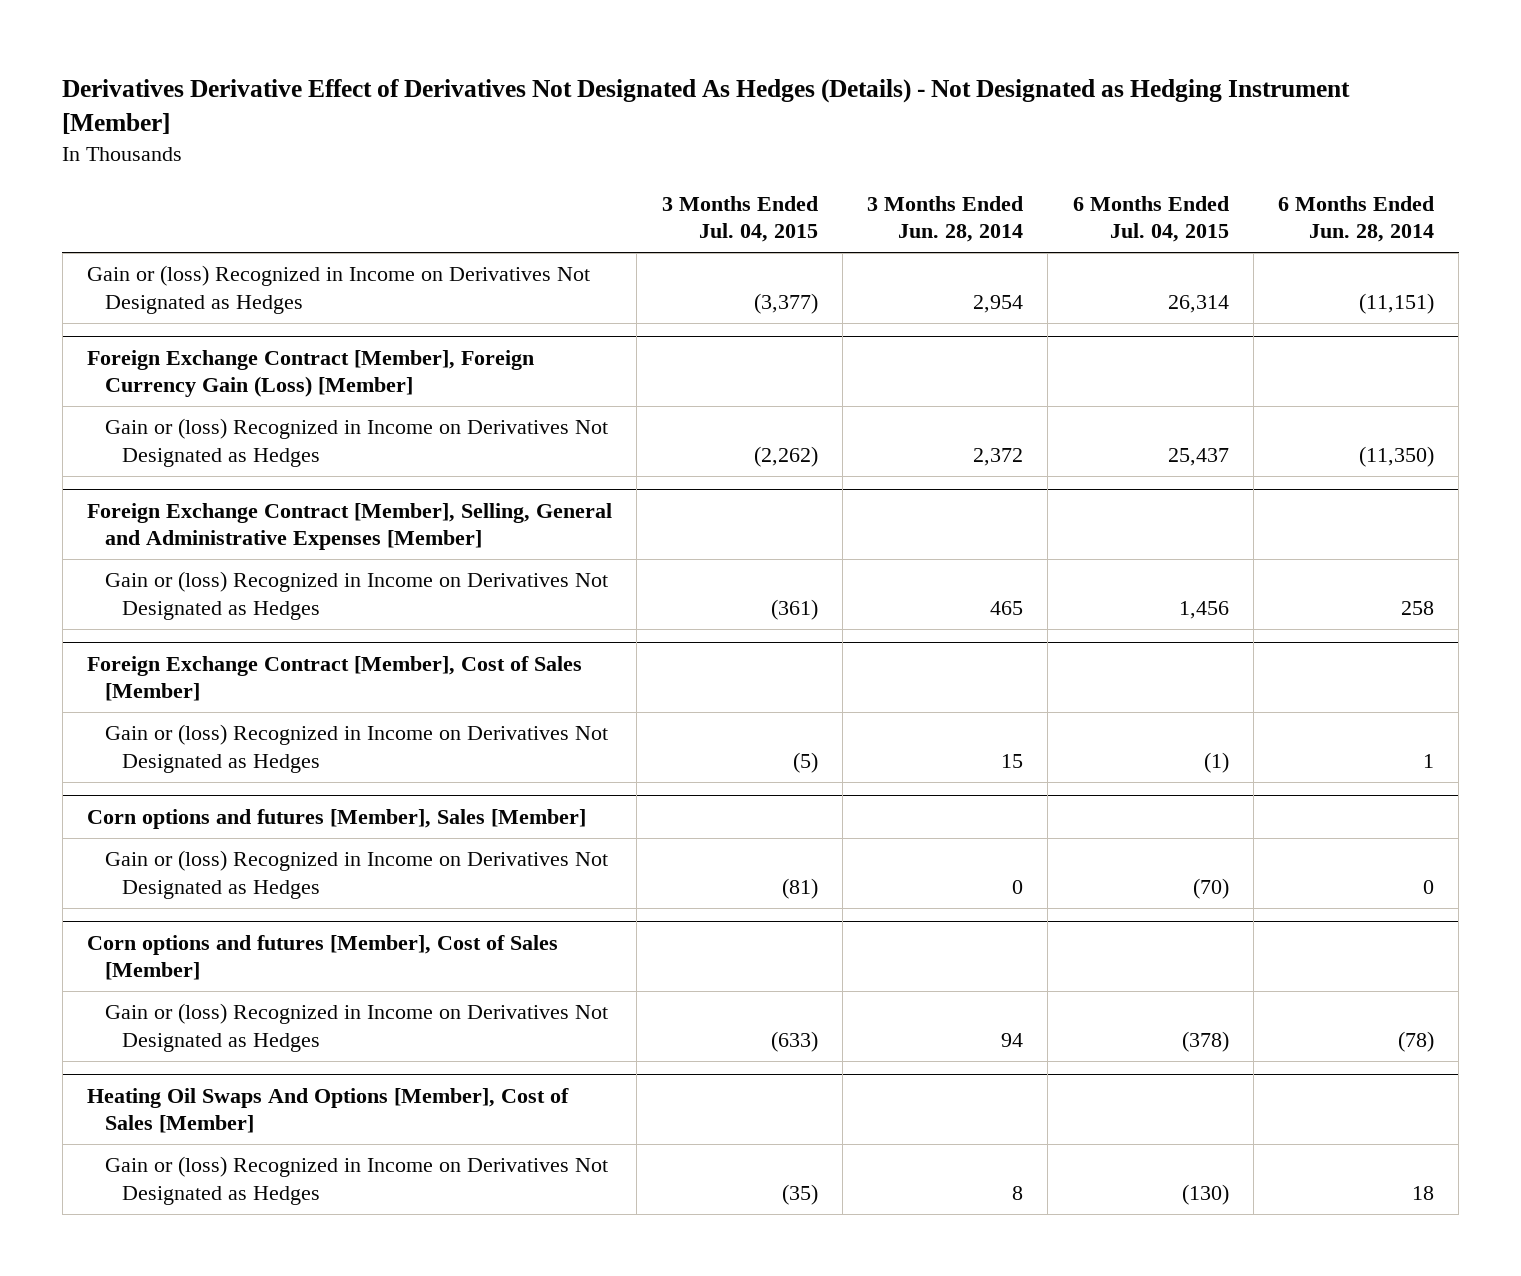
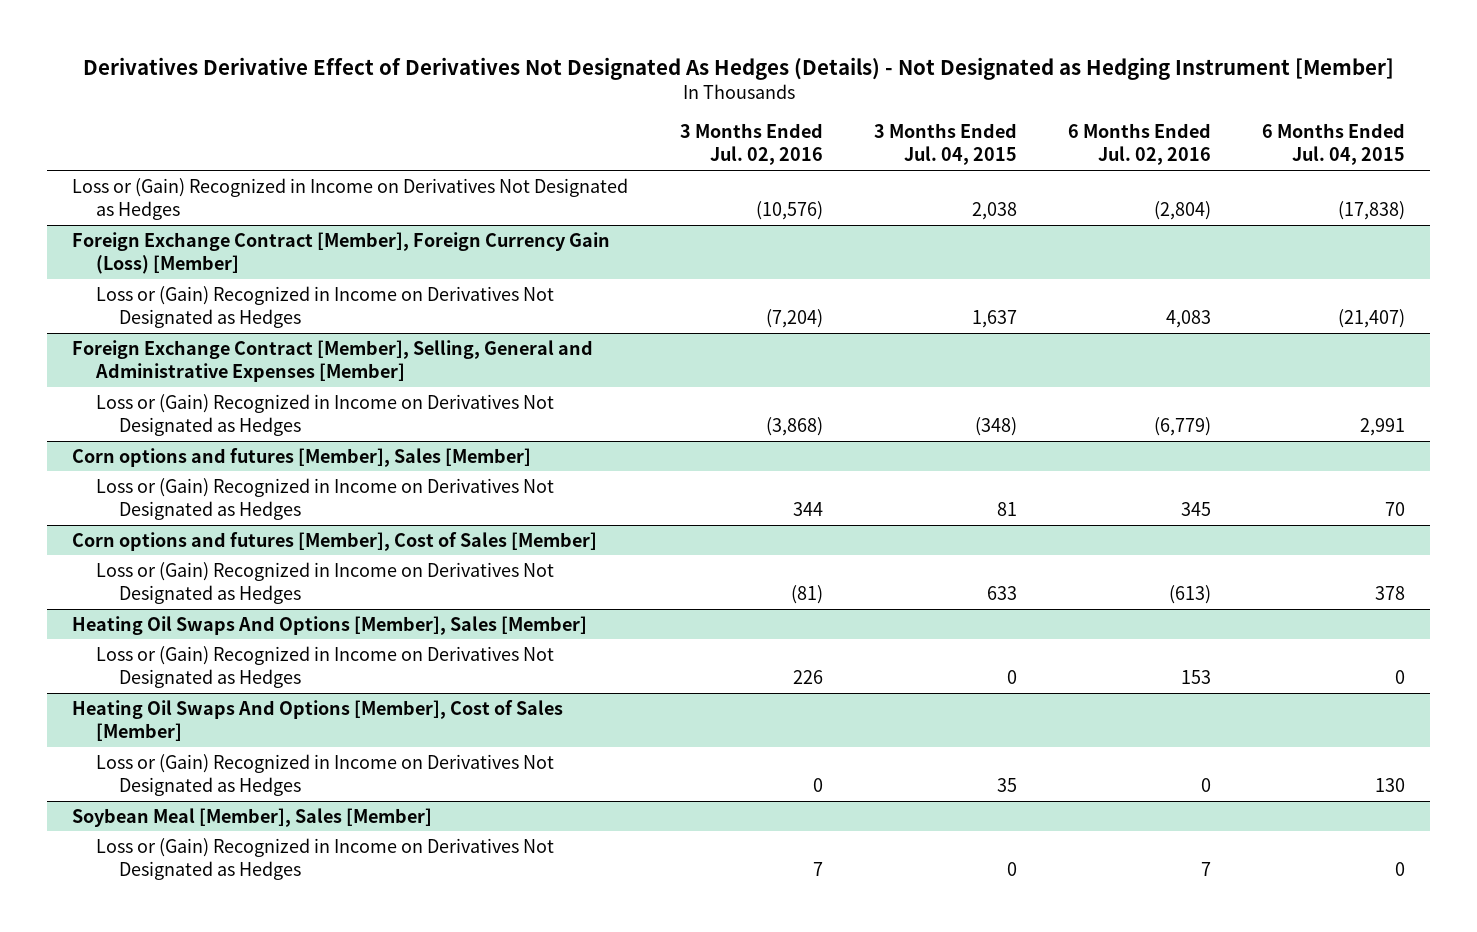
[867,195,1024,243] 3 Months Ended Jun. 28, 2014 -> none
[1277,195,1434,243] 6 Months Ended Jun. 28, 2014 -> none
none -> [679,123,823,166] 3 Months Ended Jul. 02, 2016
none -> [1067,123,1211,166] 6 Months Ended Jul. 02, 2016
[87,265,591,314] Gain or (loss) Recognized in Income on Derivatives Not Designated as Hedges -> [72,177,629,220] Loss or (Gain) Recognized in Income on Derivatives Not Designated as Hedges
[753,292,818,314] (3,377) -> [971,201,1017,220] 2,038
[1167,294,1229,313] 26,314 -> [1337,200,1405,220] (17,838)
[104,418,608,467] Gain or (loss) Recognized in Income on Derivatives Not Designated as Hedges -> [95,285,554,328] Loss or (Gain) Recognized in Income on Derivatives Not Designated as Hedges
[753,445,818,467] (2,262) -> [971,309,1017,328] 1,637
[1167,447,1229,466] 25,437 -> [1337,308,1405,328] (21,407)
[87,656,583,702] Foreign Exchange Contract [Member], Cost of Sales [Member] -> none
[104,724,608,773] Gain or (loss) Recognized in Income on Derivatives Not Designated as Hedges -> none
[104,571,608,620] Gain or (loss) Recognized in Income on Derivatives Not Designated as Hedges -> [95,393,554,436] Loss or (Gain) Recognized in Income on Derivatives Not Designated as Hedges
[770,598,818,620] (361) -> [974,416,1017,436] (348)
[1178,600,1229,619] 1,456 -> [1359,417,1405,436] 2,991
[104,850,608,899] Gain or (loss) Recognized in Income on Derivatives Not Designated as Hedges -> [95,477,554,520] Loss or (Gain) Recognized in Income on Derivatives Not Designated as Hedges
[781,877,818,899] (81) -> [996,501,1017,516] 81
[1192,877,1229,899] (70) -> [1384,501,1405,516] 70
[104,1003,608,1052] Gain or (loss) Recognized in Income on Derivatives Not Designated as Hedges -> [95,561,554,604] Loss or (Gain) Recognized in Income on Derivatives Not Designated as Hedges
[770,1030,818,1052] (633) -> [986,585,1017,600] 633
[1181,1030,1229,1052] (378) -> [1374,585,1405,600] 378
none -> [72,615,588,635] Heating Oil Swaps And Options [Member], Sales [Member]
none -> [95,645,554,688] Loss or (Gain) Recognized in Income on Derivatives Not Designated as Hedges
[104,1156,608,1205] Gain or (loss) Recognized in Income on Derivatives Not Designated as Hedges -> [95,753,554,796] Loss or (Gain) Recognized in Income on Derivatives Not Designated as Hedges
[781,1183,818,1205] (35) -> [996,777,1017,792] 35
[1181,1183,1229,1205] (130) -> [1374,777,1405,792] 130
none -> [72,807,433,827] Soybean Meal [Member], Sales [Member]
none -> [95,837,554,880] Loss or (Gain) Recognized in Income on Derivatives Not Designated as Hedges

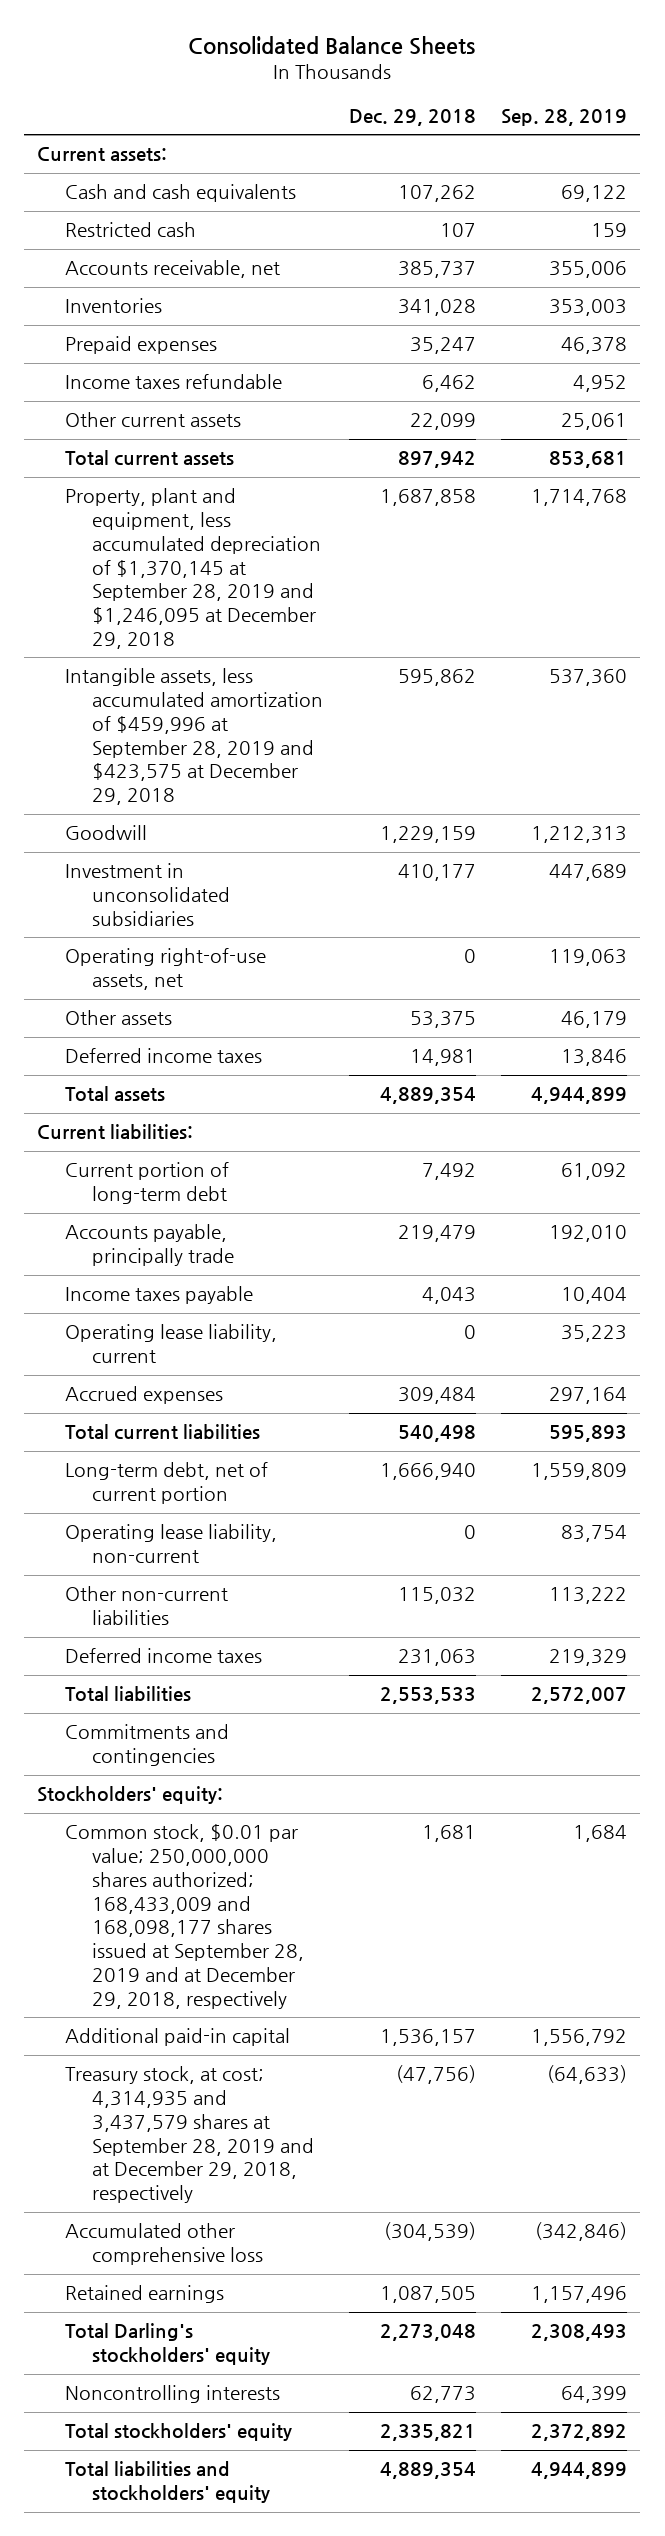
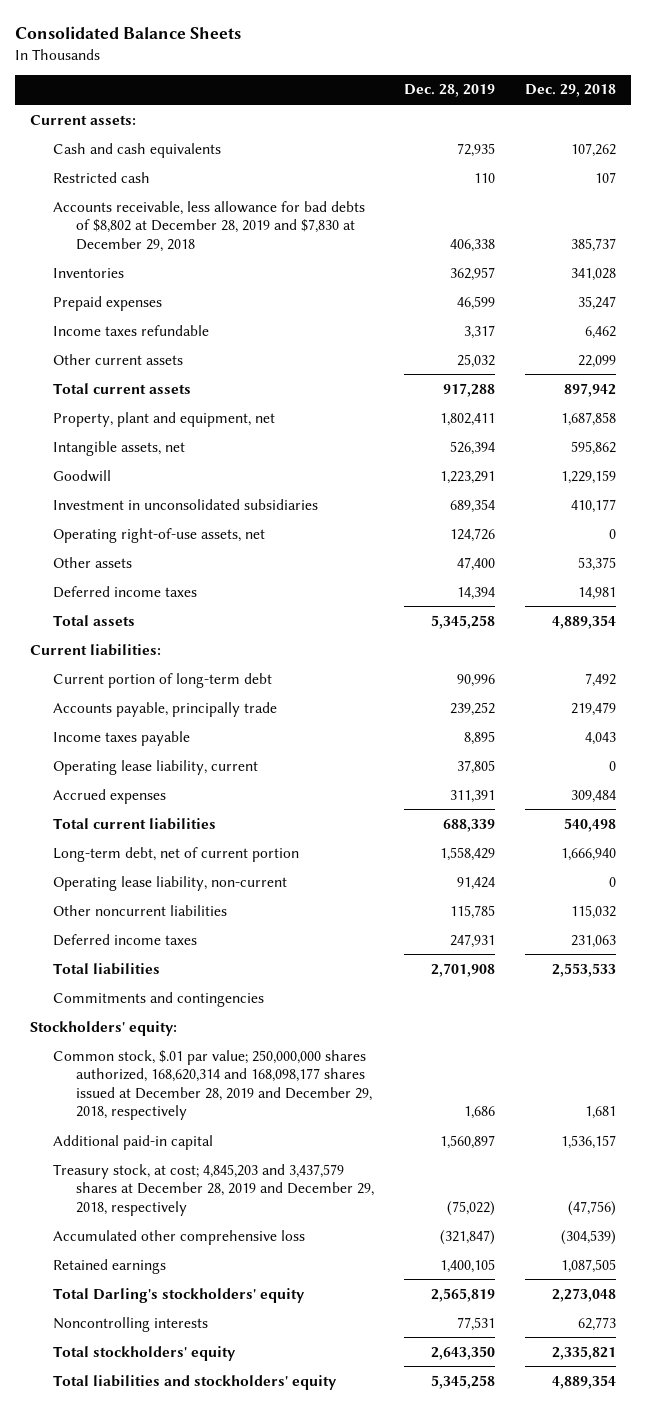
[501,108,628,126] Sep. 28, 2019 -> none
none -> [403,84,495,98] Dec. 28, 2019
[64,260,280,279] Accounts receivable, net -> [52,200,365,252] Accounts receivable, less allowance for bad debts of $8,802 at December 28, 2019 and $7,830 at December 29, 2018
[64,488,322,649] Property, plant and equipment, less accumulated depreciation of $1,370,145 at September 28, 2019 and $1,246,095 at December 29, 2018 -> [52,411,275,427] Property, plant and equipment, net
[64,668,324,806] Intangible assets, less accumulated amortization of $459,996 at September 28, 2019 and $423,575 at December 29, 2018 -> [52,440,185,456] Intangible assets, net
[64,1586,228,1626] Other non-current liabilities -> [52,904,227,916] Other noncurrent liabilities
[64,1824,305,2009] Common stock, $0.01 par value; 250,000,000 shares authorized; 168,433,009 and 168,098,177 shares issued at September 28, 2019 and at December 29, 2018, respectively -> [52,1049,372,1121] Common stock, $.01 par value; 250,000,000 shares authorized, 168,620,314 and 168,098,177 shares issued at December 28, 2019 and December 29, 2018, respectively
[64,2066,315,2204] Treasury stock, at cost; 4,314,935 and 3,437,579 shares at September 28, 2019 and at December 29, 2018, respectively -> [52,1163,374,1216] Treasury stock, at cost; 4,845,203 and 3,437,579 shares at December 28, 2019 and December 29, 2018, respectively

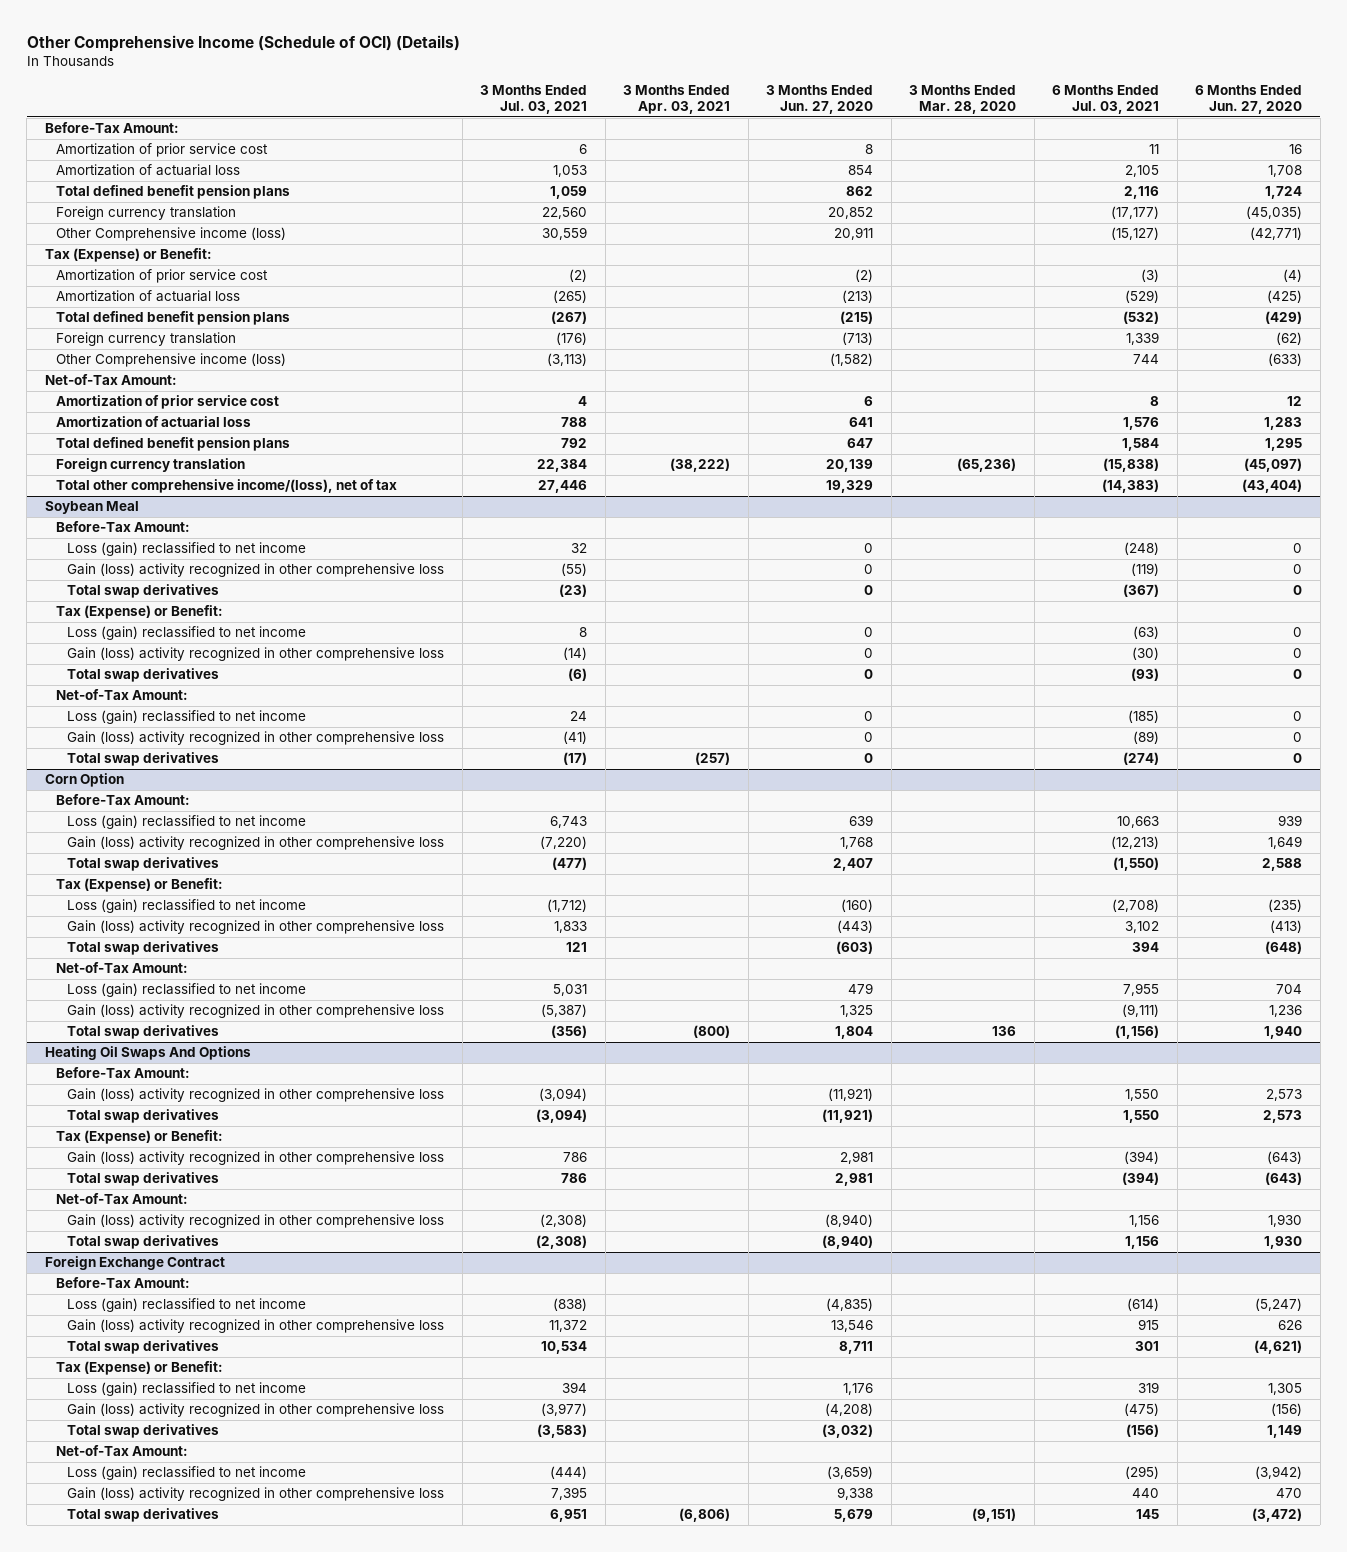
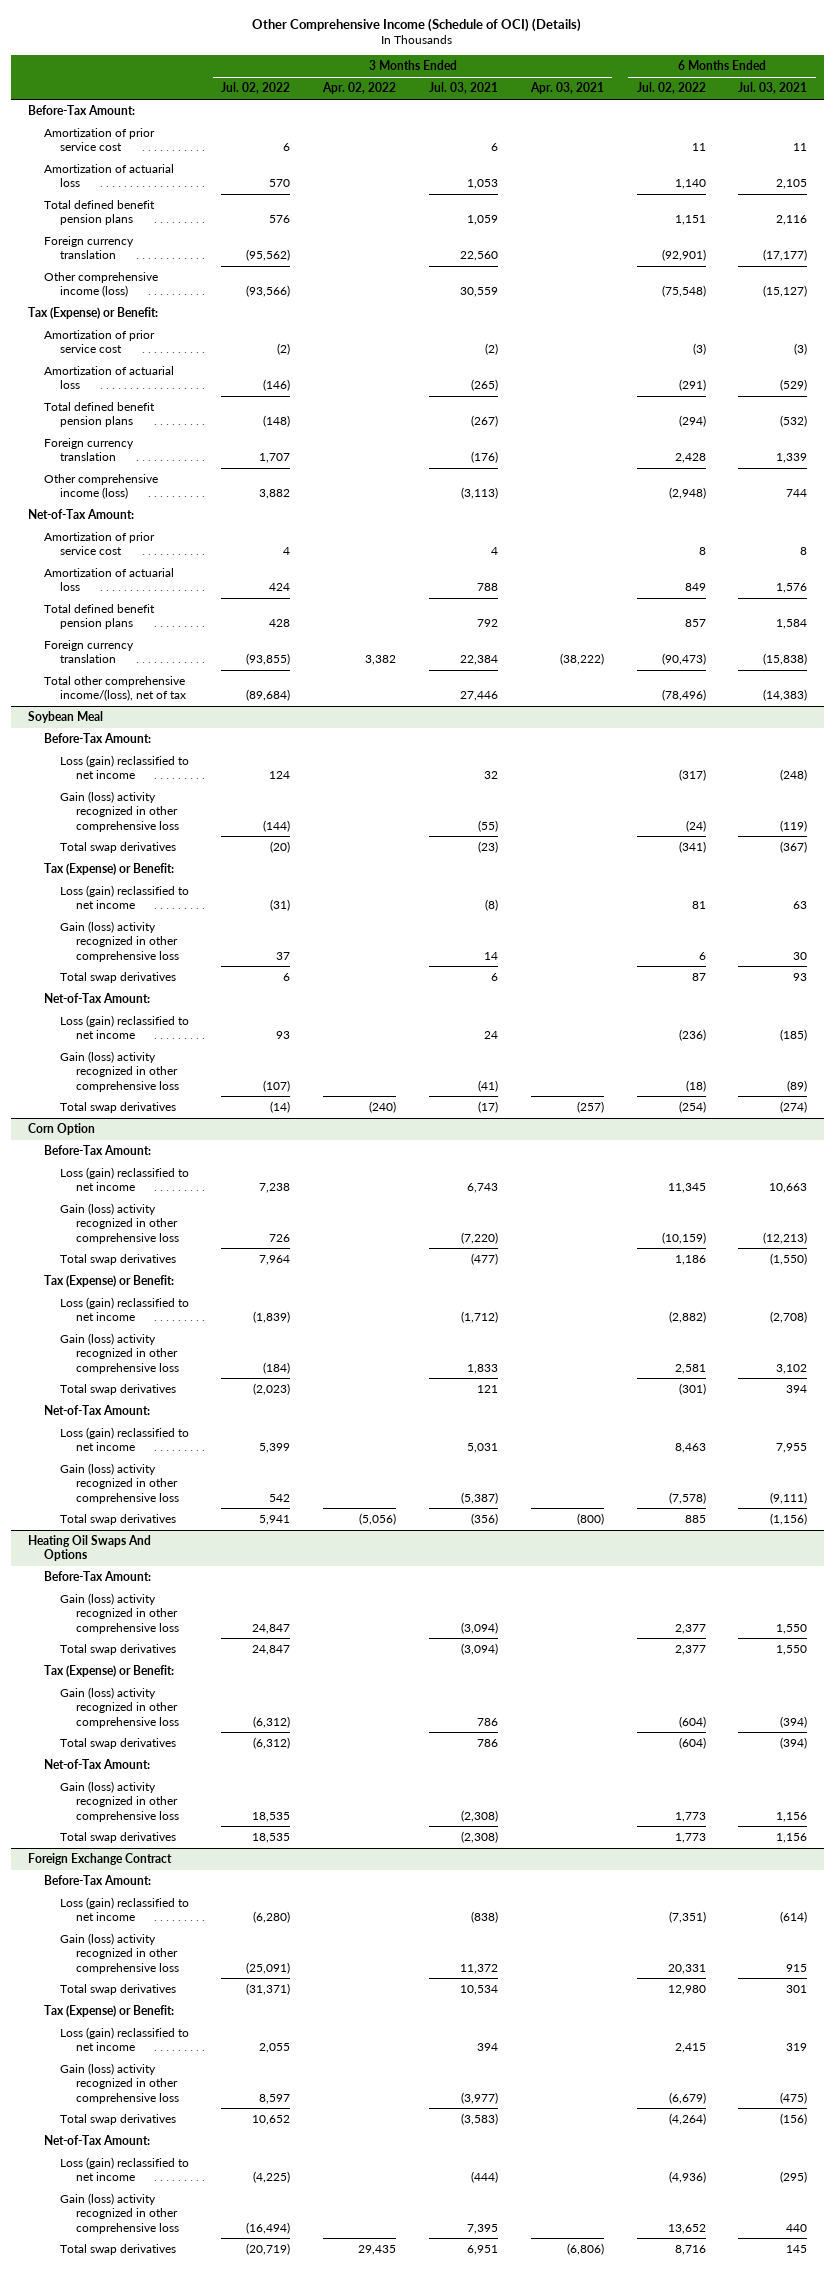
[766,84,874,115] 3 Months Ended Jun. 27, 2020 -> none
[909,84,1017,115] 3 Months Ended Mar. 28, 2020 -> none
[1195,84,1303,115] 6 Months Ended Jun. 27, 2020 -> none
none -> [221,82,291,95] Jul. 02, 2022
none -> [322,82,397,95] Apr. 02, 2022
none -> [636,82,706,95] Jul. 02, 2022
[56,227,287,242] Other Comprehensive income (loss) -> [43,272,158,298] Other comprehensive income (loss)
[56,353,287,368] Other Comprehensive income (loss) -> [43,474,158,500] Other comprehensive income (loss)
[579,627,588,638] 8 -> [484,899,498,912] (8)
[1133,626,1160,640] (63) -> [793,901,808,910] 63
[563,647,588,661] (14) -> [483,951,498,960] 14
[1132,647,1160,661] (30) -> [793,951,808,960] 30
[568,668,588,682] (6) -> [490,973,498,982] 6
[1131,668,1160,682] (93) -> [793,973,808,982] 93

